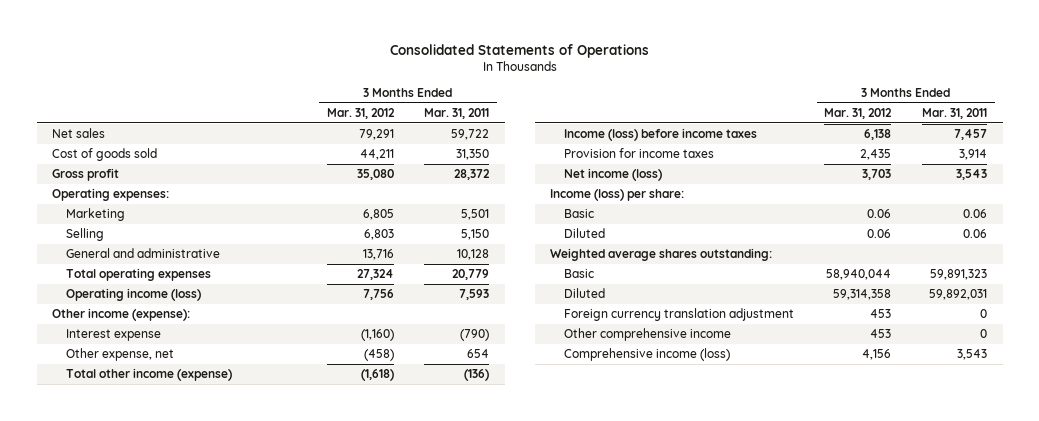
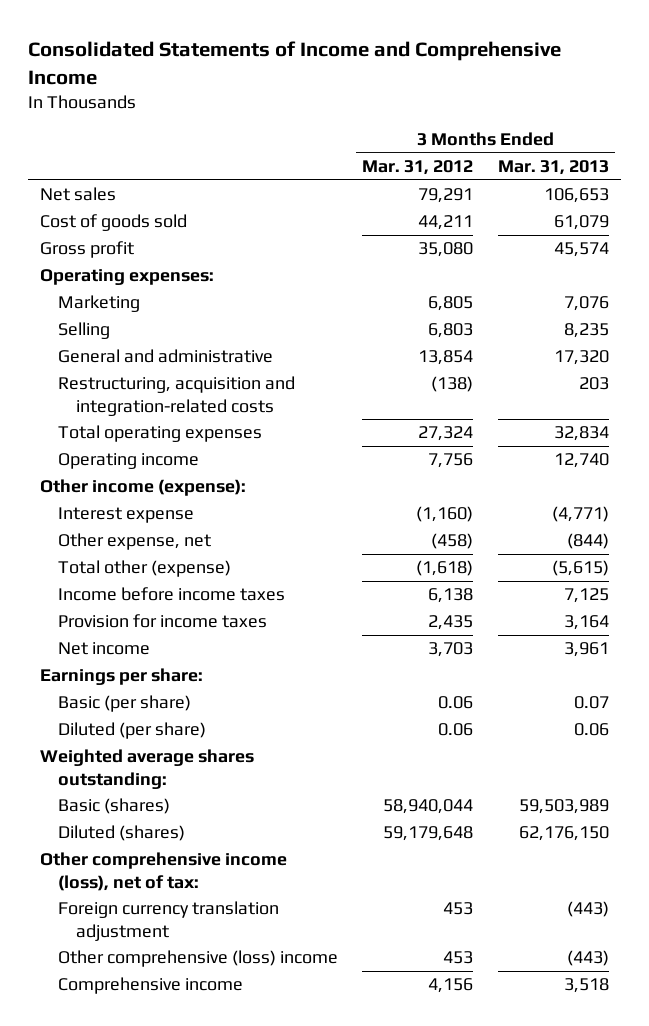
[389,44,649,59] Consolidated Statements of Operations -> [28,41,562,85] Consolidated Statements of Income and Comprehensive Income
[424,108,490,120] Mar. 31, 2011 -> none
none -> [497,160,609,176] Mar. 31, 2013
[362,249,394,261] 13,716 -> [418,350,474,366] 13,854
none -> [58,376,296,416] Restructuring, acquisition and integration-related costs
[65,288,201,302] Operating income (loss) -> [58,453,200,470] Operating income
[65,368,232,382] Total other income (expense) -> [58,560,232,578] Total other (expense)
[563,128,757,142] Income (loss) before income taxes -> [58,587,286,602] Income before income taxes
[563,168,662,182] Net income (loss) -> [58,642,151,656] Net income
[550,189,685,202] Income (loss) per share: -> [40,668,204,686] Earnings per share:
[563,209,594,219] Basic -> [58,695,192,713] Basic (per share)
[563,228,605,239] Diluted -> [58,722,207,740] Diluted (per share)
[563,269,594,279] Basic -> [58,798,171,815] Basic (shares)
[563,288,605,299] Diluted -> [58,825,186,842] Diluted (shares)
[833,289,892,301] 59,314,358 -> [383,826,474,842] 59,179,648
none -> [40,852,288,891] Other comprehensive income (loss), net of tax:
[563,328,731,342] Other comprehensive income -> [58,950,339,968] Other comprehensive (loss) income
[563,348,730,362] Comprehensive income (loss) -> [58,977,244,995] Comprehensive income

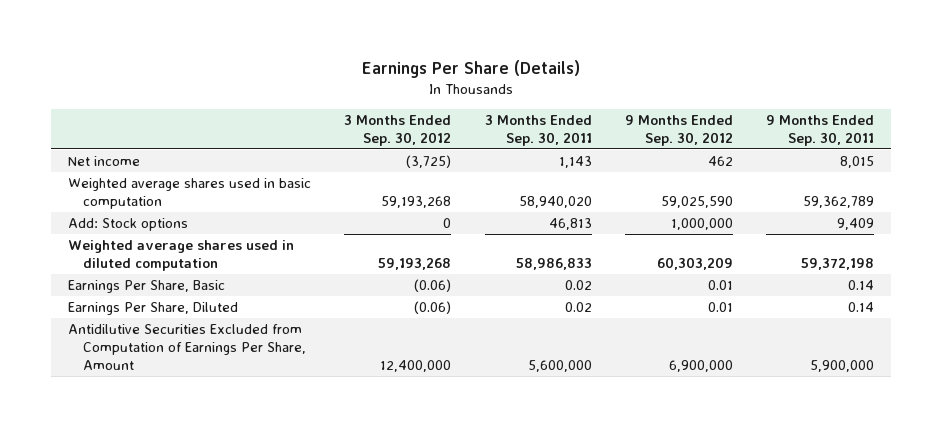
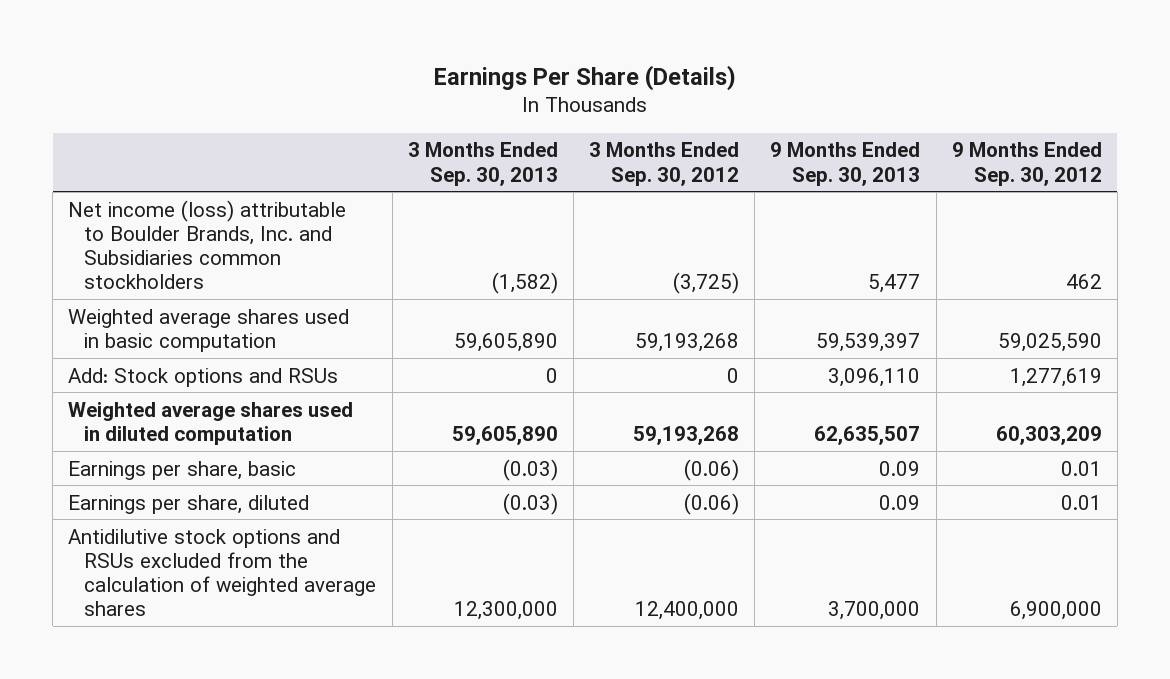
[484,114,592,146] 3 Months Ended Sep. 30, 2011 -> none
[766,114,875,146] 9 Months Ended Sep. 30, 2011 -> none
none -> [407,142,558,186] 3 Months Ended Sep. 30, 2013
none -> [770,142,921,186] 9 Months Ended Sep. 30, 2013
[67,156,140,167] Net income -> [68,199,347,289] Net income (loss) attributable to Boulder Brands, Inc. and Subsidiaries common stockholders
[67,218,188,232] Add: Stock options -> [68,367,339,387] Add: Stock options and RSUs
[670,218,733,231] 1,000,000 -> [1009,367,1102,387] 1,277,619
[67,280,225,294] Earnings Per Share, Basic -> [68,460,297,480] Earnings per share, basic
[67,302,238,316] Earnings Per Share, Diluted -> [68,494,310,514] Earnings per share, diluted
[67,324,307,370] Antidilutive Securities Excluded from Computation of Earnings Per Share, Amount -> [68,528,377,616] Antidilutive stock options and RSUs excluded from the calculation of weighted average shares

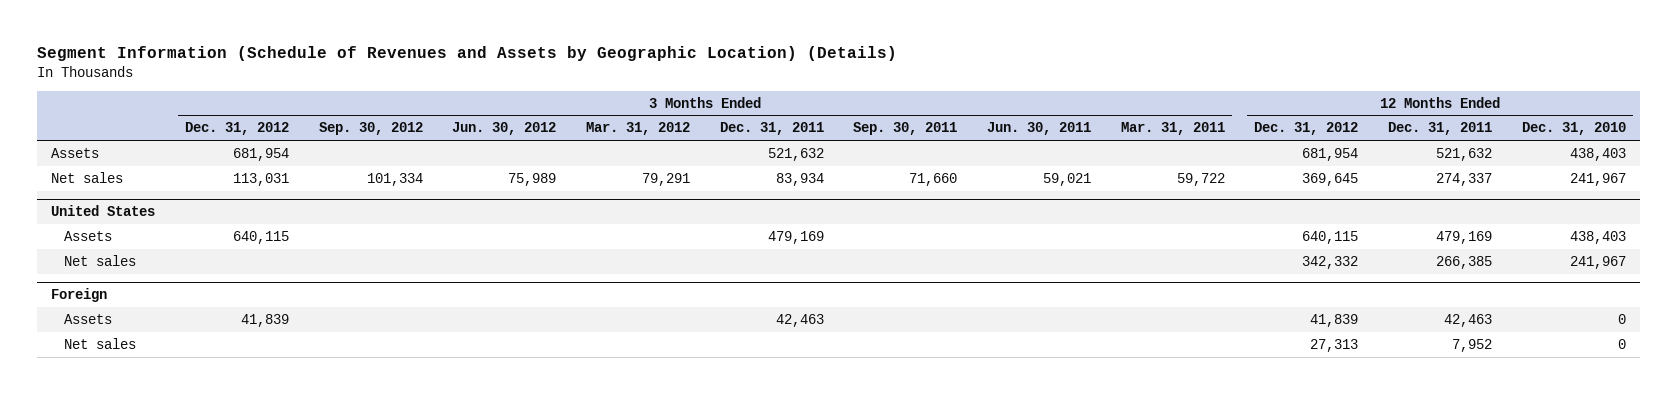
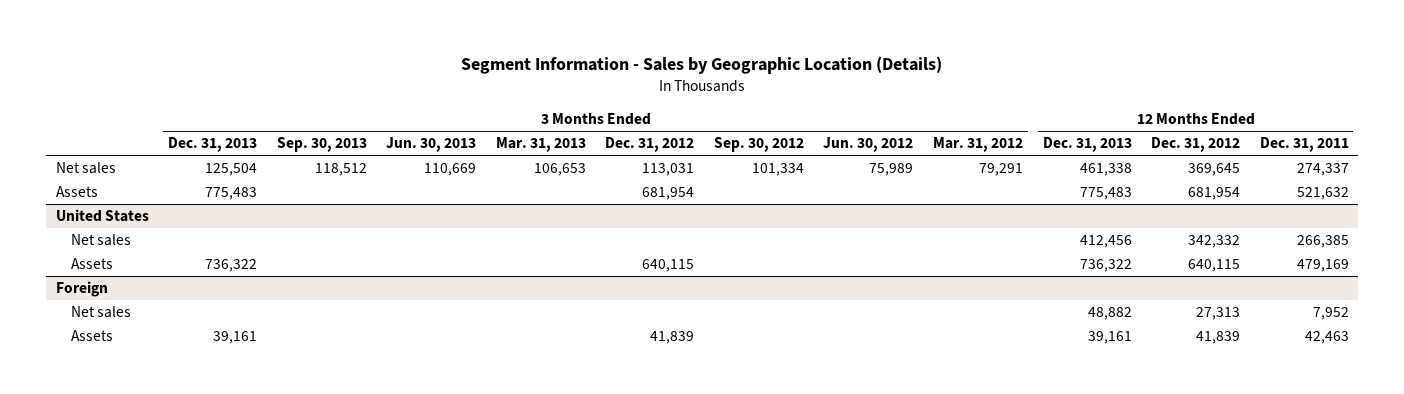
[36,46,897,62] Segment Information (Schedule of Revenues and Assets by Geographic Location) (Details) -> [461,56,943,75] Segment Information - Sales by Geographic Location (Details)
[719,122,824,136] Dec. 31, 2011 -> none
[853,122,958,136] Sep. 30, 2011 -> none
[986,122,1091,136] Jun. 30, 2011 -> none
[1120,122,1225,136] Mar. 31, 2011 -> none
[1521,122,1626,136] Dec. 31, 2010 -> none
none -> [168,137,258,153] Dec. 31, 2013
none -> [276,137,367,153] Sep. 30, 2013
none -> [386,137,477,153] Jun. 30, 2013
none -> [495,137,586,153] Mar. 31, 2013
none -> [1042,137,1132,153] Dec. 31, 2013
[51,147,100,158] Assets -> [55,186,98,198] Assets
[64,230,113,241] Assets -> [71,258,114,270] Assets
[64,313,113,324] Assets -> [71,330,114,342] Assets

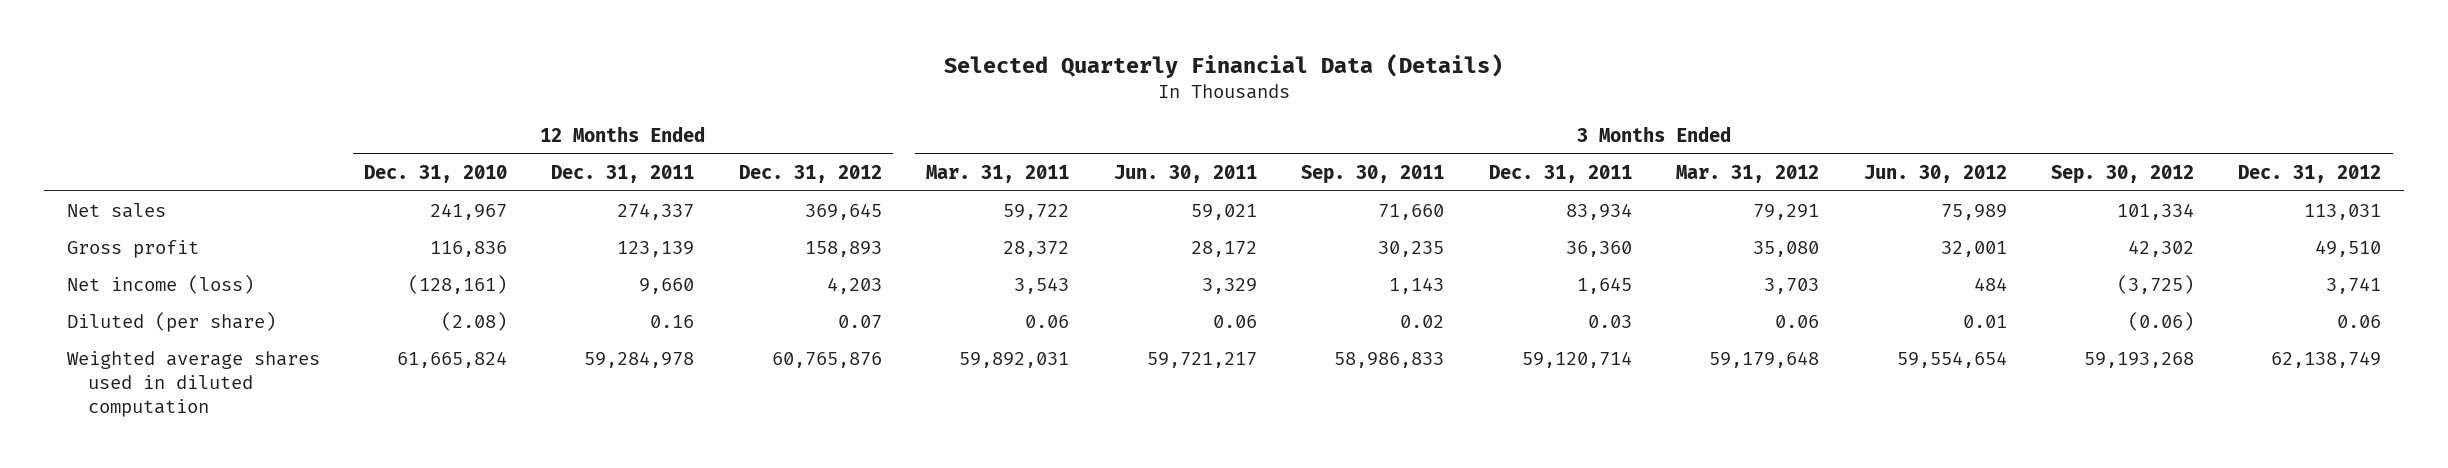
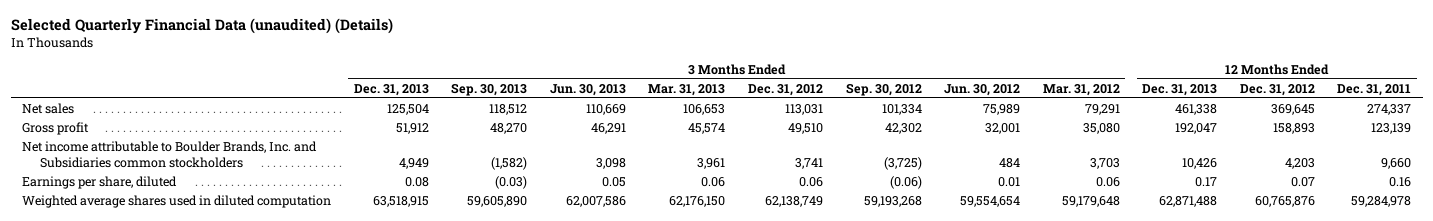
[944,54,1504,79] Selected Quarterly Financial Data (Details) -> [10,18,393,35] Selected Quarterly Financial Data (unaudited) (Details)
[364,164,508,183] Dec. 31, 2010 -> none
[926,164,1070,183] Mar. 31, 2011 -> none
[1113,164,1257,183] Jun. 30, 2011 -> none
[1301,164,1445,184] Sep. 30, 2011 -> none
[1488,164,1632,183] Dec. 31, 2011 -> none
none -> [353,83,429,96] Dec. 31, 2013
none -> [451,82,528,96] Sep. 30, 2013
none -> [549,83,626,96] Jun. 30, 2013
none -> [648,83,726,96] Mar. 31, 2013
none -> [1142,83,1218,96] Dec. 31, 2013
[66,274,254,294] Net income (loss) -> [22,140,318,168] Net income attributable to Boulder Brands, Inc. and Subsidiaries common stockholders
[66,311,276,332] Diluted (per share) -> [22,175,178,189] Earnings per share, diluted

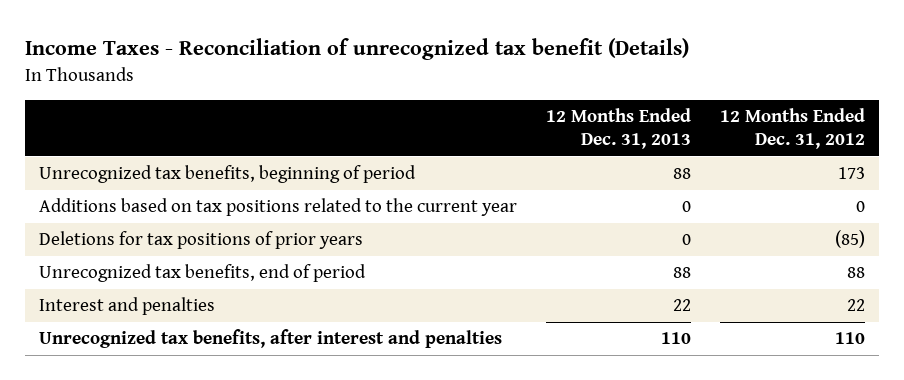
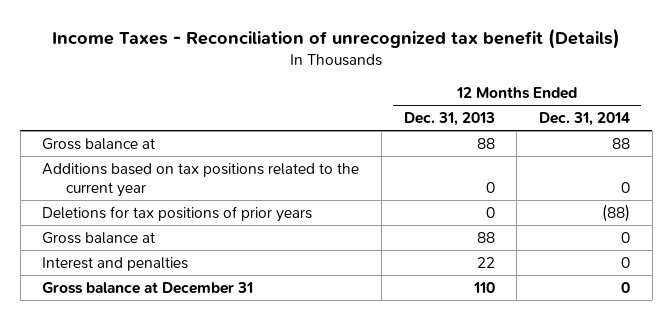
[719,108,865,150] 12 Months Ended Dec. 31, 2012 -> none
none -> [539,112,631,127] Dec. 31, 2014
[39,165,417,184] Unrecognized tax benefits, beginning of period -> [42,137,156,150] Gross balance at
[39,264,367,283] Unrecognized tax benefits, end of period -> [42,231,156,244] Gross balance at
[39,329,503,349] Unrecognized tax benefits, after interest and penalties -> none
none -> [42,281,254,294] Gross balance at December 31

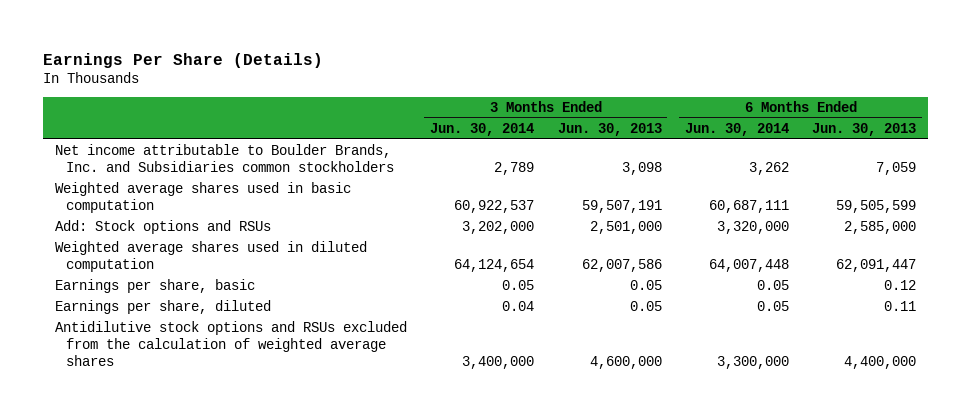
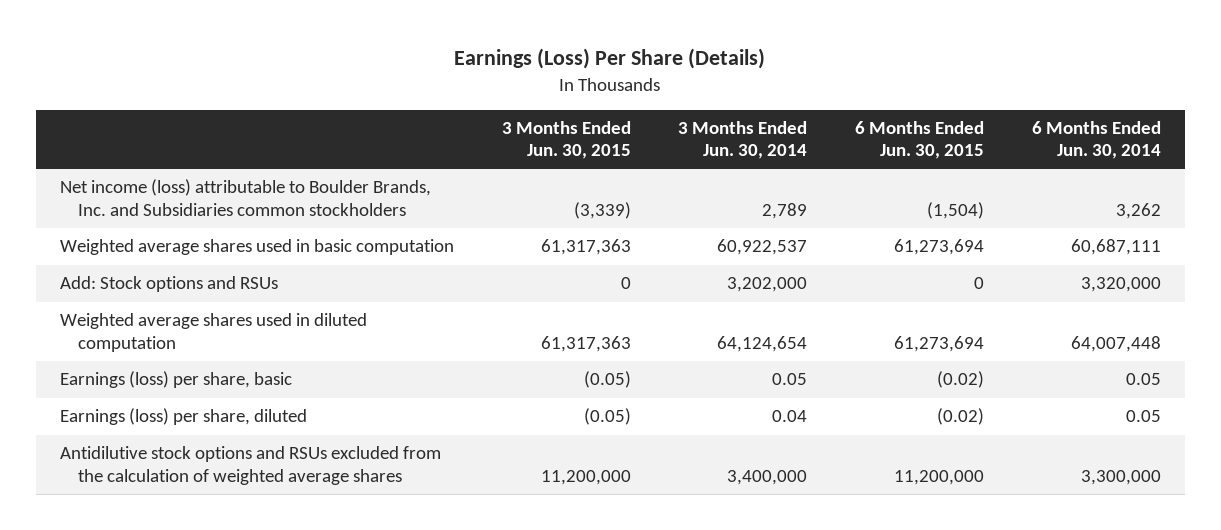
[43,52,324,68] Earnings Per Share (Details) -> [454,48,766,70] Earnings (Loss) Per Share (Details)
[557,122,662,136] Jun. 30, 2013 -> none
[812,122,917,136] Jun. 30, 2013 -> none
none -> [501,120,631,160] 3 Months Ended Jun. 30, 2015
none -> [855,120,985,160] 6 Months Ended Jun. 30, 2015
[54,143,394,173] Net income attributable to Boulder Brands, Inc. and Subsidiaries common stockholders -> [59,179,431,216] Net income (loss) attributable to Boulder Brands, Inc. and Subsidiaries common stockholders
[54,278,255,293] Earnings per share, basic -> [59,371,292,389] Earnings (loss) per share, basic
[54,299,271,314] Earnings per share, diluted -> [59,408,307,426] Earnings (loss) per share, diluted

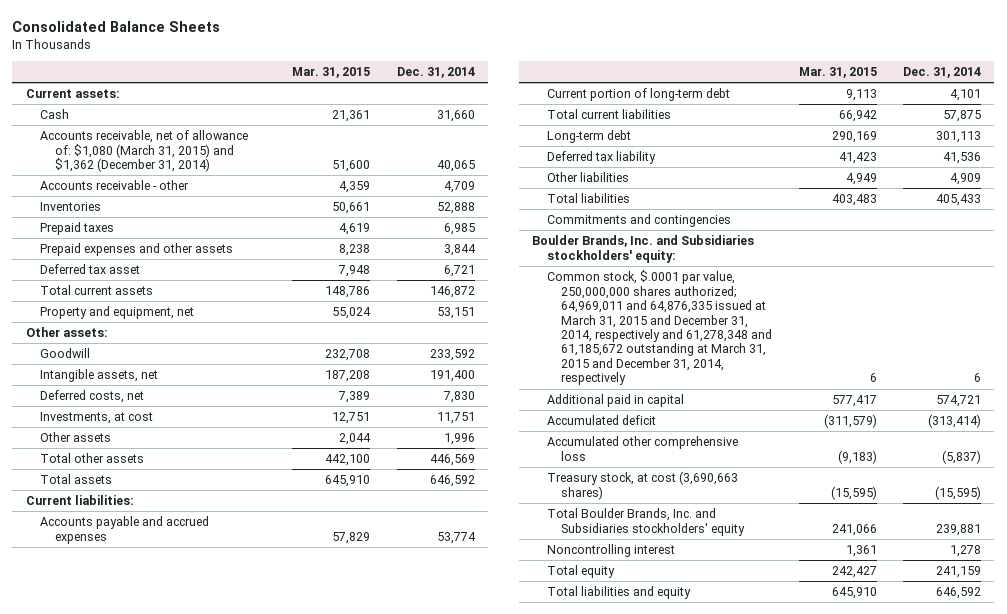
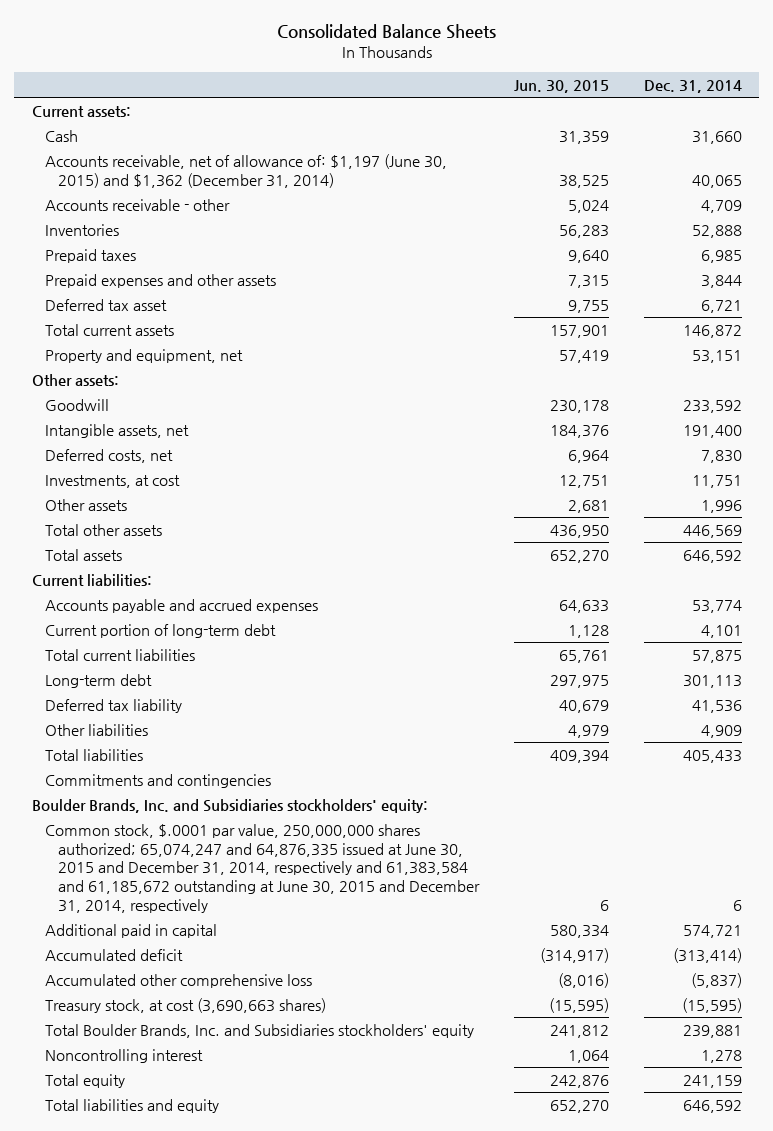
[292,67,371,79] Mar. 31, 2015 -> none
none -> [514,79,610,93] Jun. 30, 2015
[40,130,249,173] Accounts receivable, net of allowance of: $1,080 (March 31, 2015) and $1,362 (December 31, 2014) -> [45,153,448,188] Accounts receivable, net of allowance of: $1,197 (June 30, 2015) and $1,362 (December 31, 2014)
[546,270,773,386] Common stock, $.0001 par value, 250,000,000 shares authorized; 64,969,011 and 64,876,335 issued at March 31, 2015 and December 31, 2014, respectively and 61,278,348 and 61,185,672 outstanding at March 31, 2015 and December 31, 2014, respectively -> [45,823,481,914] Common stock, $.0001 par value, 250,000,000 shares authorized; 65,074,247 and 64,876,335 issued at June 30, 2015 and December 31, 2014, respectively and 61,383,584 and 61,185,672 outstanding at June 30, 2015 and December 31, 2014, respectively

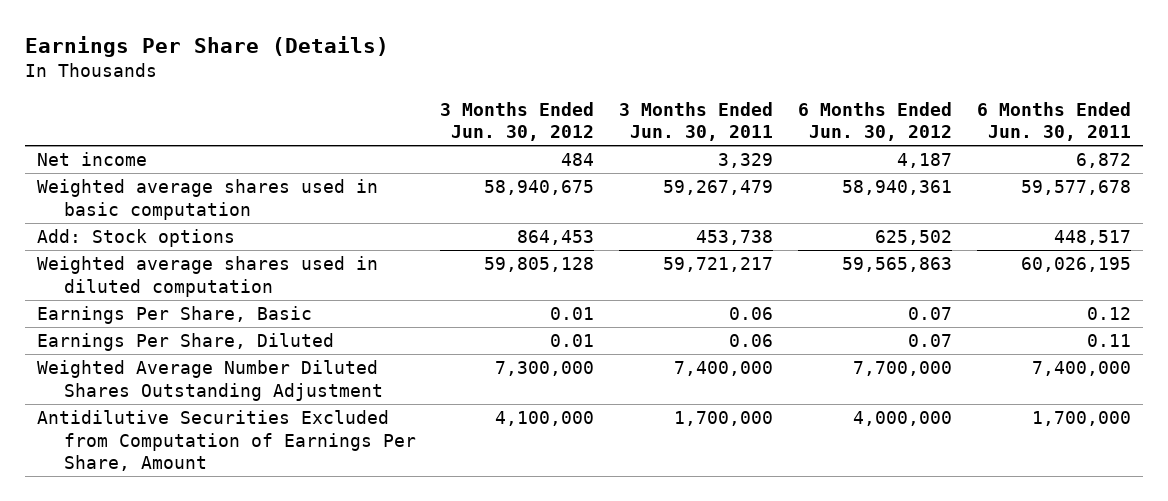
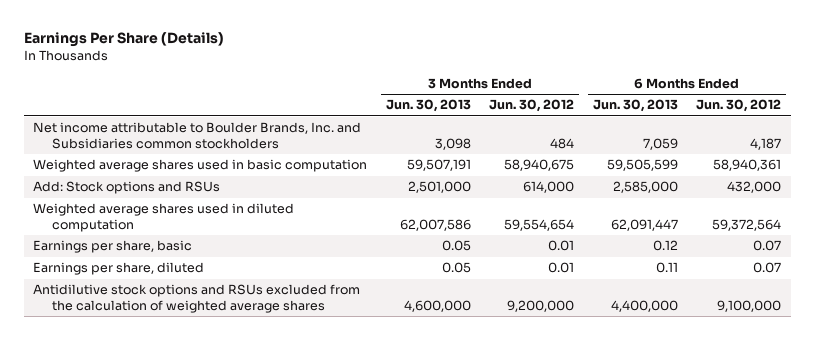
[619,101,774,142] 3 Months Ended Jun. 30, 2011 -> none
[976,101,1131,142] 6 Months Ended Jun. 30, 2011 -> none
none -> [385,99,471,113] Jun. 30, 2013
none -> [592,99,678,113] Jun. 30, 2013
[37,152,148,167] Net income -> [33,122,362,149] Net income attributable to Boulder Brands, Inc. and Subsidiaries common stockholders
[37,360,383,401] Weighted Average Number Diluted Shares Outstanding Adjustment -> none
[37,229,236,248] Add: Stock options -> [33,181,221,195] Add: Stock options and RSUs
[517,230,595,246] 864,453 -> [523,181,575,194] 614,000
[874,230,952,246] 625,502 -> [727,181,782,194] 432,000
[484,257,595,273] 59,805,128 -> [504,218,575,231] 59,554,654
[841,257,952,273] 59,565,863 -> [712,218,782,231] 59,372,564
[37,306,313,325] Earnings Per Share, Basic -> [33,240,193,254] Earnings per share, basic
[37,333,335,352] Earnings Per Share, Diluted -> [33,262,205,276] Earnings per share, diluted
[37,410,416,472] Antidilutive Securities Excluded from Computation of Earnings Per Share, Amount -> [33,284,361,313] Antidilutive stock options and RSUs excluded from the calculation of weighted average shares
[495,411,595,427] 4,100,000 -> [507,299,575,312] 9,200,000
[852,411,952,427] 4,000,000 -> [717,299,782,312] 9,100,000

